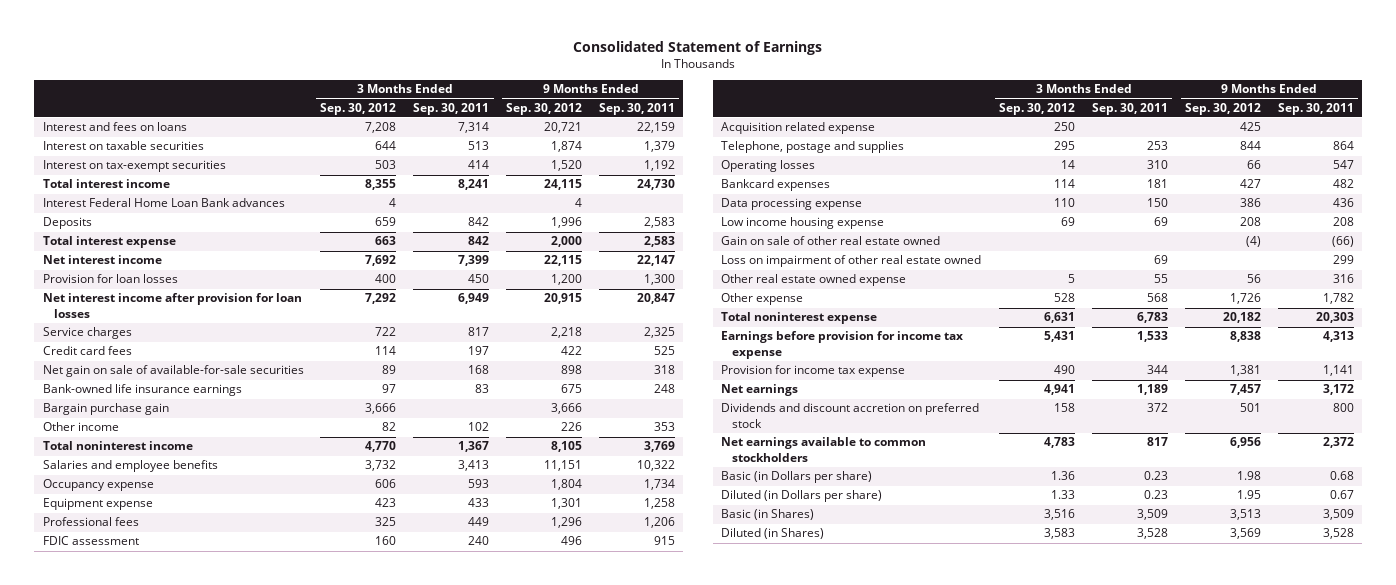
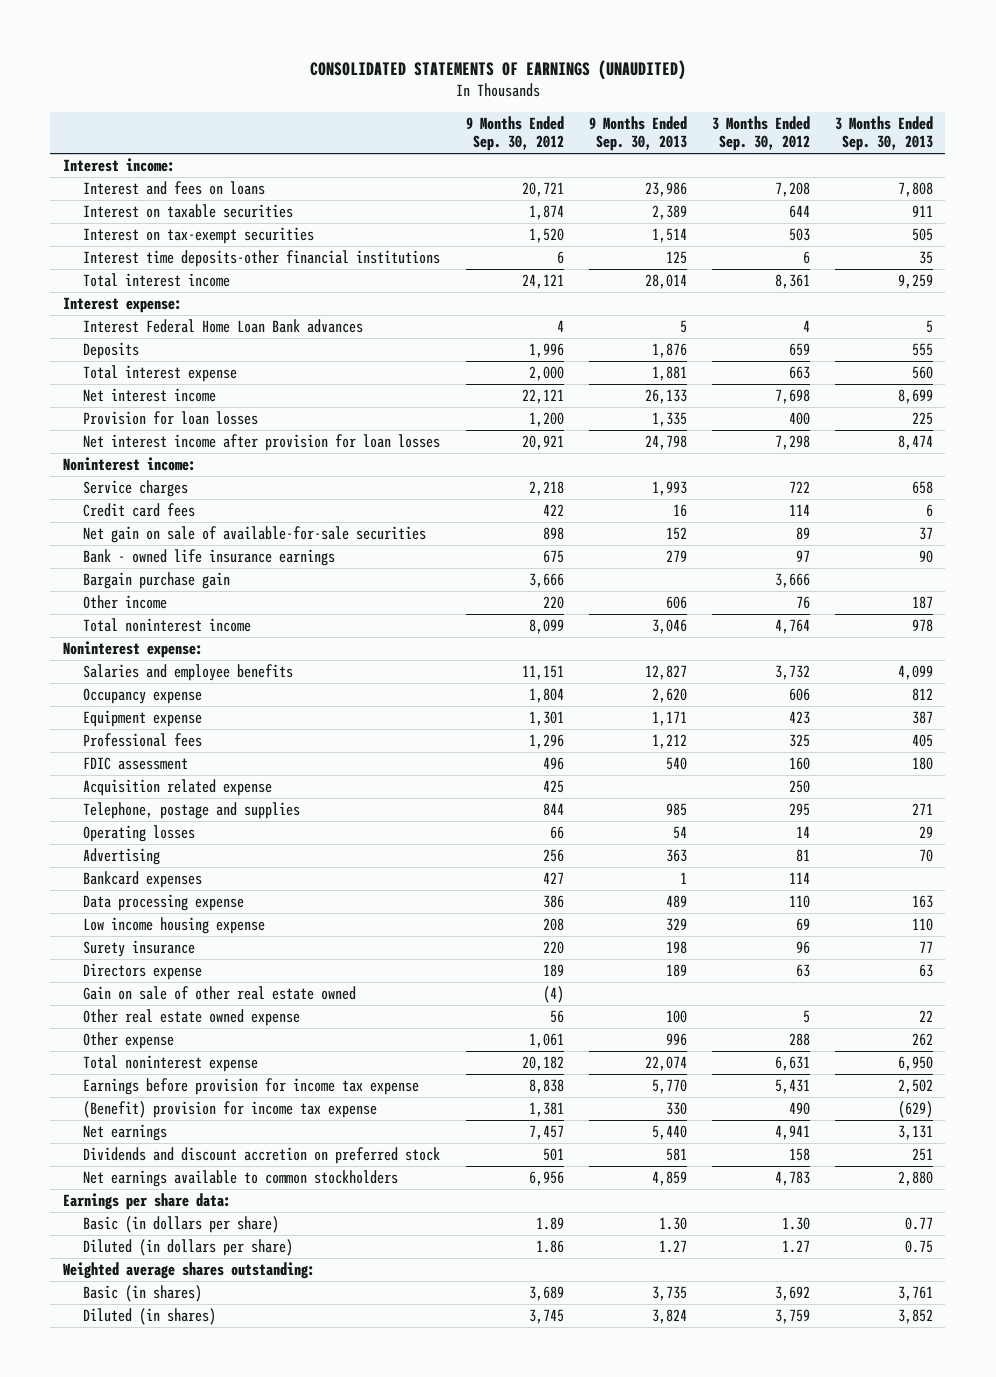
[573,41,823,56] Consolidated Statement of Earnings -> [309,59,686,80] CONSOLIDATED STATEMENTS OF EARNINGS (UNAUDITED)
[413,102,490,115] Sep. 30, 2011 -> none
[599,102,676,115] Sep. 30, 2011 -> none
none -> [588,115,687,152] 9 Months Ended Sep. 30, 2013
none -> [834,115,933,152] 3 Months Ended Sep. 30, 2013
none -> [63,157,176,172] Interest income:
none -> [83,249,441,267] Interest time deposits-other financial institutions
[365,179,397,191] 8,355 -> [774,273,810,289] 8,361
[544,179,583,191] 24,115 -> [521,273,564,289] 24,121
none -> [63,296,183,313] Interest expense:
[365,255,397,267] 7,692 -> [774,388,810,404] 7,698
[544,255,583,267] 22,115 -> [521,388,564,404] 22,121
[365,293,397,305] 7,292 -> [774,434,810,450] 7,298
[544,293,583,305] 20,915 -> [521,434,564,450] 20,921
none -> [63,456,197,471] Noninterest income:
[42,384,242,397] Bank-owned life insurance earnings -> [83,548,336,566] Bank - owned life insurance earnings
[382,422,397,432] 82 -> [795,595,810,609] 76
[561,422,583,432] 226 -> [542,595,564,609] 220
[365,441,397,453] 4,770 -> [774,618,810,634] 4,764
[551,441,583,453] 8,105 -> [528,618,564,634] 8,099
none -> [63,640,204,658] Noninterest expense:
none -> [83,847,161,865] Advertising
none -> [83,939,196,957] Surety insurance
none -> [83,962,203,980] Directors expense
[721,255,982,268] Loss on impairment of other real estate owned -> none
[1054,293,1076,303] 528 -> [788,1032,810,1046] 288
[1229,293,1261,305] 1,726 -> [528,1032,564,1048] 1,061
[721,365,906,378] Provision for income tax expense -> [83,1100,378,1118] (Benefit) provision for income tax expense
none -> [63,1192,232,1210] Earnings per share data:
[721,471,873,484] Basic (in Dollars per share) -> [83,1215,280,1233] Basic (in dollars per share)
[1051,471,1076,481] 1.36 -> [781,1216,810,1230] 1.30
[1236,471,1261,481] 1.98 -> [535,1216,564,1230] 1.89
[721,490,883,503] Diluted (in Dollars per share) -> [83,1238,294,1256] Diluted (in dollars per share)
[1051,490,1076,500] 1.33 -> [781,1239,810,1253] 1.27
[1236,490,1261,500] 1.95 -> [535,1239,564,1253] 1.86
none -> [63,1261,316,1279] Weighted average shares outstanding:
[721,509,815,521] Basic (in Shares) -> [83,1284,203,1302] Basic (in shares)
[1044,509,1076,521] 3,516 -> [774,1285,810,1301] 3,692
[1229,509,1261,521] 3,513 -> [528,1285,564,1301] 3,689
[721,528,825,540] Diluted (in Shares) -> [83,1307,217,1325] Diluted (in shares)
[1044,528,1076,540] 3,583 -> [774,1308,810,1324] 3,759
[1229,528,1261,540] 3,569 -> [528,1308,564,1324] 3,745

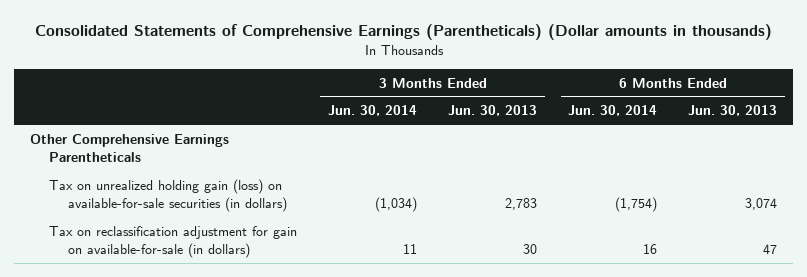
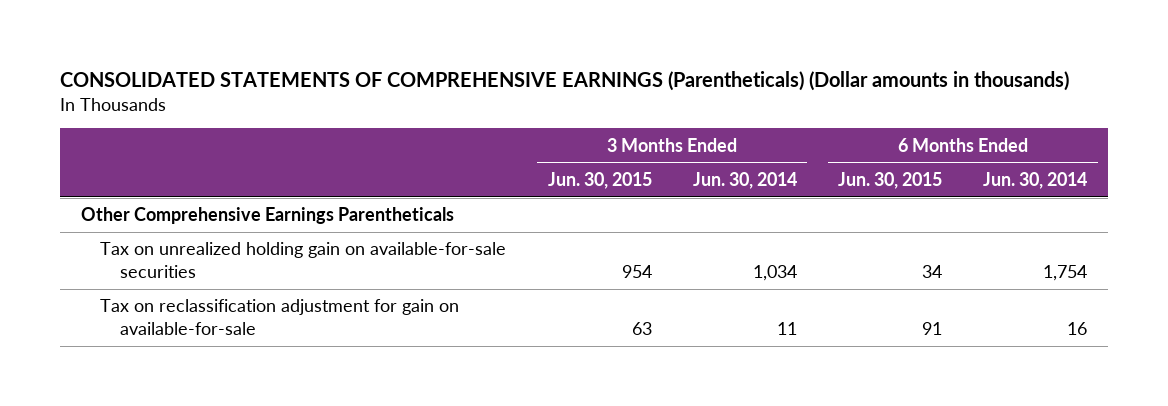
[34,24,772,41] Consolidated Statements of Comprehensive Earnings (Parentheticals) (Dollar amounts in thousands) -> [60,71,1070,92] CONSOLIDATED STATEMENTS OF COMPREHENSIVE EARNINGS (Parentheticals) (Dollar amounts in thousands)
[448,105,538,117] Jun. 30, 2013 -> none
[688,105,778,117] Jun. 30, 2013 -> none
none -> [547,171,652,189] Jun. 30, 2015
none -> [838,171,943,189] Jun. 30, 2015
[49,178,288,212] Tax on unrealized holding gain (loss) on available-for-sale securities (in dollars) -> [100,242,507,278] Tax on unrealized holding gain on available-for-sale securities
[375,196,418,212] (1,034) -> [752,264,797,281] 1,034
[615,196,658,212] (1,754) -> [1043,264,1088,281] 1,754
[49,225,298,258] Tax on reclassification adjustment for gain on available-for-sale (in dollars) -> [100,299,460,335] Tax on reclassification adjustment for gain on available-for-sale

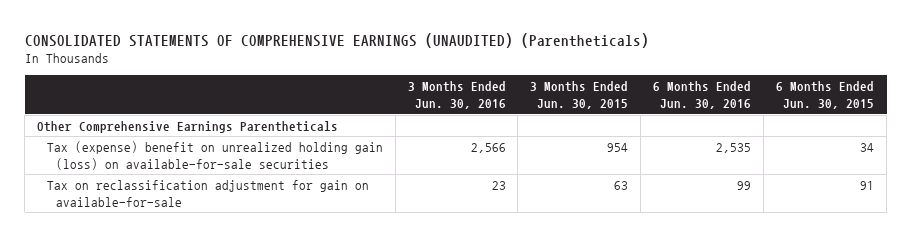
[60,71,1070,92] CONSOLIDATED STATEMENTS OF COMPREHENSIVE EARNINGS (Parentheticals) (Dollar amounts in thousands) -> [24,32,649,48] CONSOLIDATED STATEMENTS OF COMPREHENSIVE EARNINGS (UNAUDITED) (Parentheticals)
[692,171,797,189] Jun. 30, 2014 -> none
[983,171,1088,189] Jun. 30, 2014 -> none
none -> [407,81,506,110] 3 Months Ended Jun. 30, 2016
none -> [653,81,752,110] 6 Months Ended Jun. 30, 2016
[100,242,507,278] Tax on unrealized holding gain on available-for-sale securities -> [46,140,383,170] Tax (expense) benefit on unrealized holding gain (loss) on available-for-sale securities

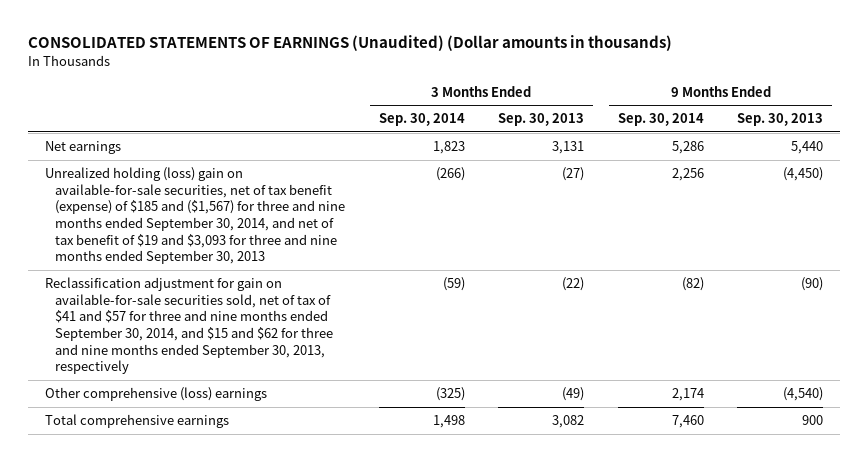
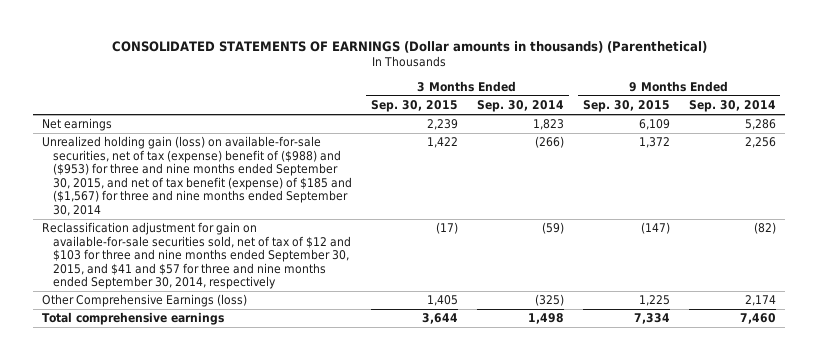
[27,35,672,52] CONSOLIDATED STATEMENTS OF EARNINGS (Unaudited) (Dollar amounts in thousands) -> [112,40,708,53] CONSOLIDATED STATEMENTS OF EARNINGS (Dollar amounts in thousands) (Parenthetical)
[498,113,585,127] Sep. 30, 2013 -> none
[737,113,824,127] Sep. 30, 2013 -> none
none -> [370,100,458,113] Sep. 30, 2015
none -> [582,100,670,113] Sep. 30, 2015
[44,167,346,265] Unrealized holding (loss) gain on available-for-sale securities, net of tax benefit (expense) of $185 and ($1,567) for three and nine months ended September 30, 2014, and net of tax benefit of $19 and $3,093 for three and nine months ended September 30, 2013 -> [42,136,352,216] Unrealized holding gain (loss) on available-for-sale securities, net of tax (expense) benefit of ($988) and ($953) for three and nine months ended September 30, 2015, and net of tax benefit (expense) of $185 and ($1,567) for three and nine months ended September 30, 2014
[44,277,334,375] Reclassification adjustment for gain on available-for-sale securities sold, net of tax of $41 and $57 for three and nine months ended September 30, 2014, and $15 and $62 for three and nine months ended September 30, 2013, respectively -> [42,222,351,290] Reclassification adjustment for gain on available-for-sale securities sold, net of tax of $12 and $103 for three and nine months ended September 30, 2015, and $41 and $57 for three and nine months ended September 30, 2014, respectively
[44,387,267,402] Other comprehensive (loss) earnings -> [42,294,248,308] Other Comprehensive Earnings (loss)

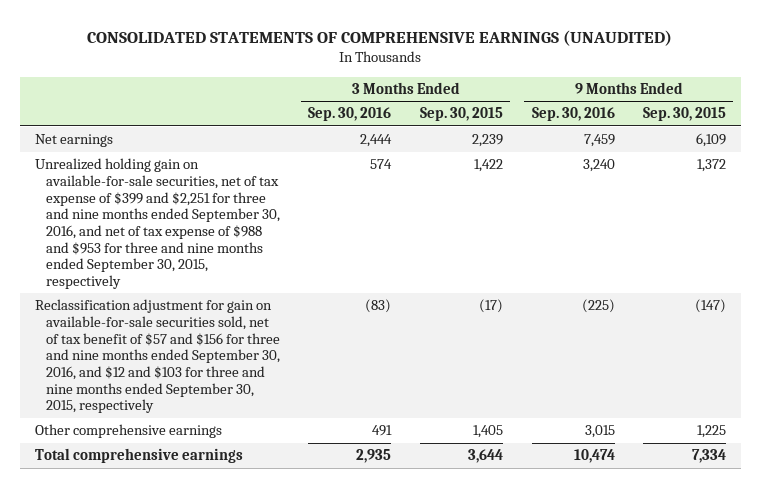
[112,40,708,53] CONSOLIDATED STATEMENTS OF EARNINGS (Dollar amounts in thousands) (Parenthetical) -> [87,29,673,46] CONSOLIDATED STATEMENTS OF COMPREHENSIVE EARNINGS (UNAUDITED)
[476,100,564,113] Sep. 30, 2014 -> none
[688,100,776,113] Sep. 30, 2014 -> none
none -> [308,107,392,122] Sep. 30, 2016
none -> [531,107,615,122] Sep. 30, 2016
[42,136,352,216] Unrealized holding gain (loss) on available-for-sale securities, net of tax (expense) benefit of ($988) and ($953) for three and nine months ended September 30, 2015, and net of tax benefit (expense) of $185 and ($1,567) for three and nine months ended September 30, 2014 -> [34,158,280,290] Unrealized holding gain on available-for-sale securities, net of tax expense of $399 and $2,251 for three and nine months ended September 30, 2016, and net of tax expense of $988 and $953 for three and nine months ended September 30, 2015, respectively
[42,222,351,290] Reclassification adjustment for gain on available-for-sale securities sold, net of tax of $12 and $103 for three and nine months ended September 30, 2015, and $41 and $57 for three and nine months ended September 30, 2014, respectively -> [34,299,280,414] Reclassification adjustment for gain on available-for-sale securities sold, net of tax benefit of $57 and $156 for three and nine months ended September 30, 2016, and $12 and $103 for three and nine months ended September 30, 2015, respectively
[42,294,248,308] Other Comprehensive Earnings (loss) -> [34,424,222,439] Other comprehensive earnings

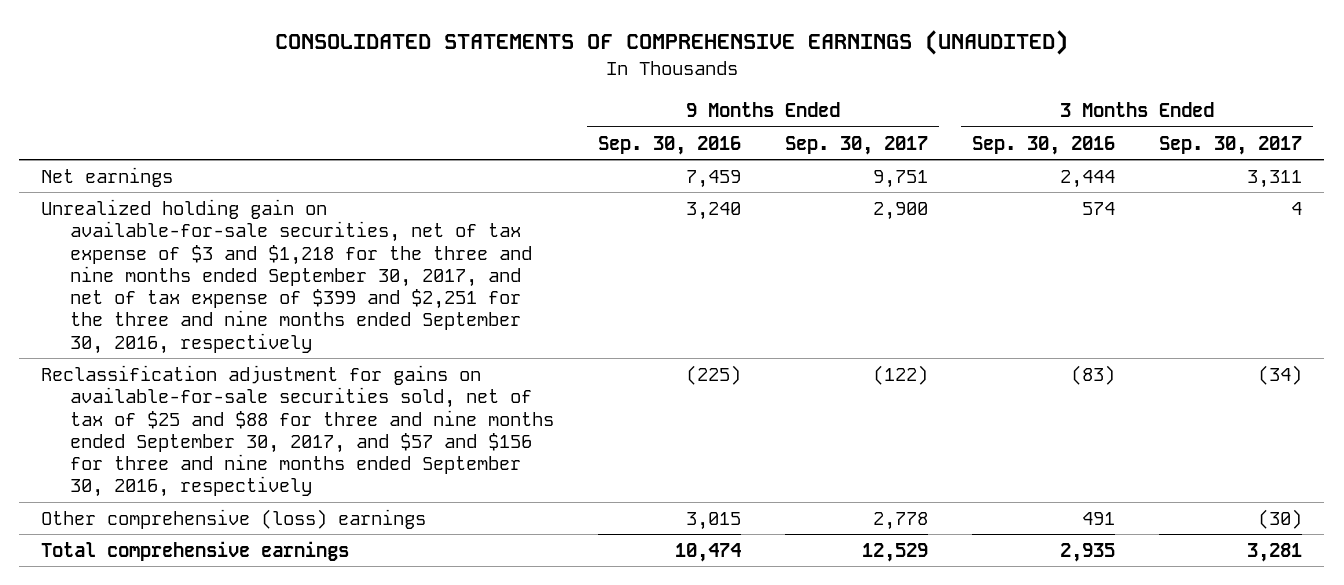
[419,107,503,122] Sep. 30, 2015 -> none
[643,107,727,122] Sep. 30, 2015 -> none
none -> [785,135,929,155] Sep. 30, 2017
none -> [1159,135,1303,155] Sep. 30, 2017
[34,158,280,290] Unrealized holding gain on available-for-sale securities, net of tax expense of $399 and $2,251 for three and nine months ended September 30, 2016, and net of tax expense of $988 and $953 for three and nine months ended September 30, 2015, respectively -> [41,198,533,354] Unrealized holding gain on available-for-sale securities, net of tax expense of $3 and $1,218 for the three and nine months ended September 30, 2017, and net of tax expense of $399 and $2,251 for the three and nine months ended September 30, 2016, respectively
[34,299,280,414] Reclassification adjustment for gain on available-for-sale securities sold, net of tax benefit of $57 and $156 for three and nine months ended September 30, 2016, and $12 and $103 for three and nine months ended September 30, 2015, respectively -> [41,364,555,498] Reclassification adjustment for gains on available-for-sale securities sold, net of tax of $25 and $88 for three and nine months ended September 30, 2017, and $57 and $156 for three and nine months ended September 30, 2016, respectively
[34,424,222,439] Other comprehensive earnings -> [41,508,427,529] Other comprehensive (loss) earnings

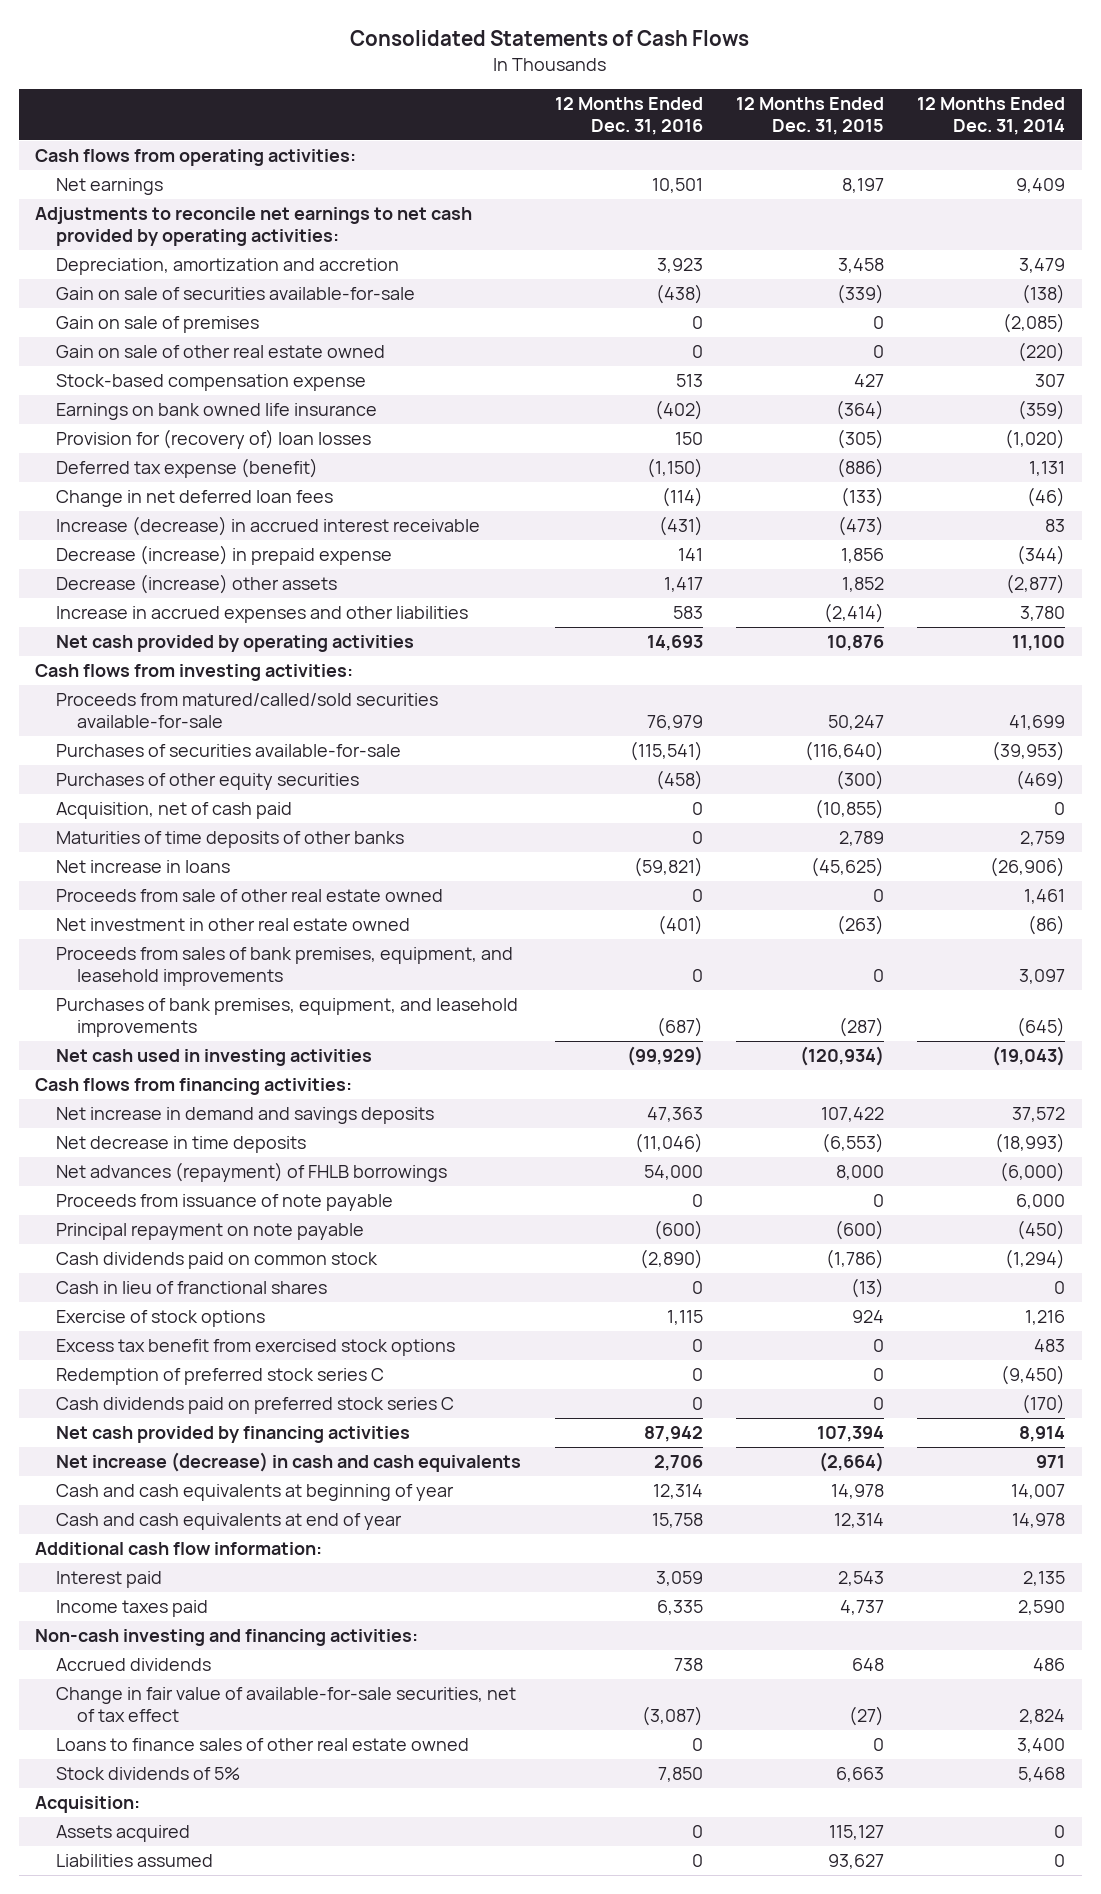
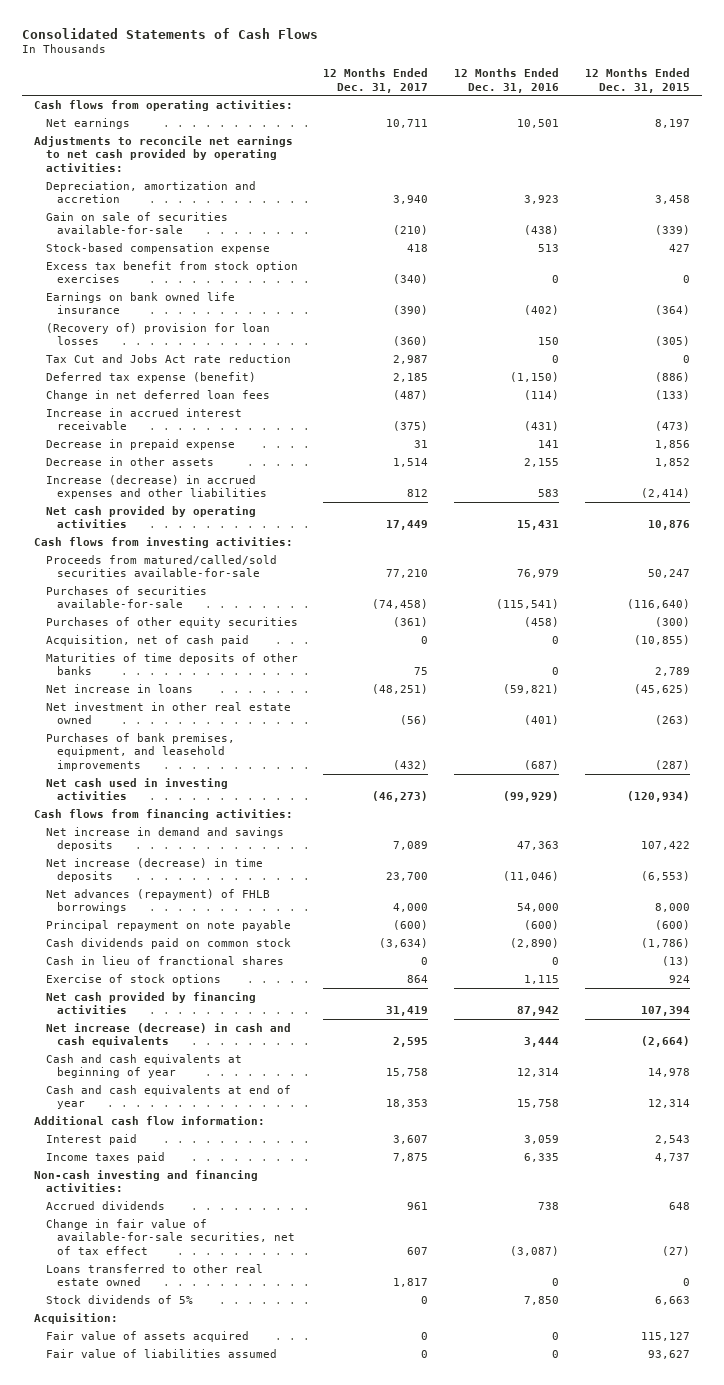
[917,96,1066,135] 12 Months Ended Dec. 31, 2014 -> none
none -> [323,68,429,93] 12 Months Ended Dec. 31, 2017
[56,316,260,334] Gain on sale of premises -> none
[56,345,386,359] Gain on sale of other real estate owned -> none
none -> [45,260,298,284] Excess tax benefit from stock option exercises
[56,429,372,450] Provision for (recovery of) loan losses -> [45,322,270,346] (Recovery of) provision for loan losses
none -> [45,353,291,363] Tax Cut and Jobs Act rate reduction
[56,516,481,537] Increase (decrease) in accrued interest receivable -> [45,407,242,431] Increase in accrued interest receivable
[56,545,393,566] Decrease (increase) in prepaid expense -> [45,438,235,450] Decrease in prepaid expense
[56,574,338,595] Decrease (increase) other assets -> [45,456,214,466] Decrease in other assets
[663,577,703,593] 1,417 -> [523,457,559,467] 2,155
[56,606,469,624] Increase in accrued expenses and other liabilities -> [45,474,267,500] Increase (decrease) in accrued expenses and other liabilities
[646,635,703,652] 14,693 -> [516,520,559,531] 15,431
[56,889,444,903] Proceeds from sale of other real estate owned -> none
[56,947,514,987] Proceeds from sales of bank premises, equipment, and leasehold improvements -> none
[56,1136,307,1154] Net decrease in time deposits -> [45,857,263,883] Net increase (decrease) in time deposits
[56,1194,394,1212] Proceeds from issuance of note payable -> none
[56,1339,456,1357] Excess tax benefit from exercised stock options -> none
[56,1368,385,1386] Redemption of preferred stock series C -> none
[56,1397,455,1415] Cash dividends paid on preferred stock series C -> none
[653,1455,703,1472] 2,706 -> [523,1037,559,1048] 3,444
[56,1738,470,1752] Loans to finance sales of other real estate owned -> [45,1263,263,1287] Loans transferred to other real estate owned
[56,1825,191,1843] Assets acquired -> [45,1330,249,1342] Fair value of assets acquired
[56,1854,214,1868] Liabilities assumed -> [45,1348,277,1358] Fair value of liabilities assumed

